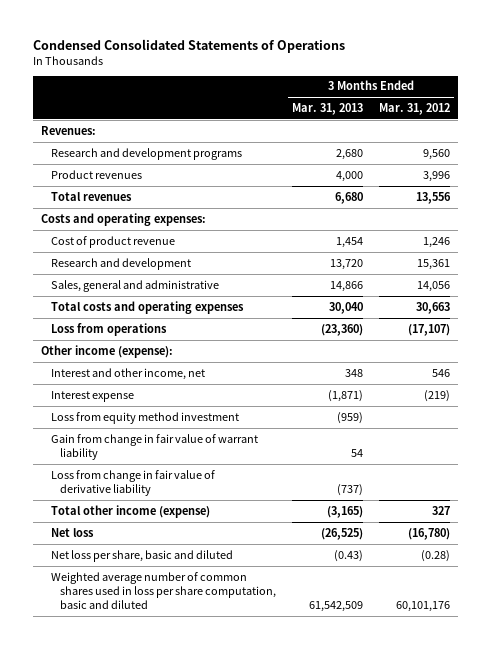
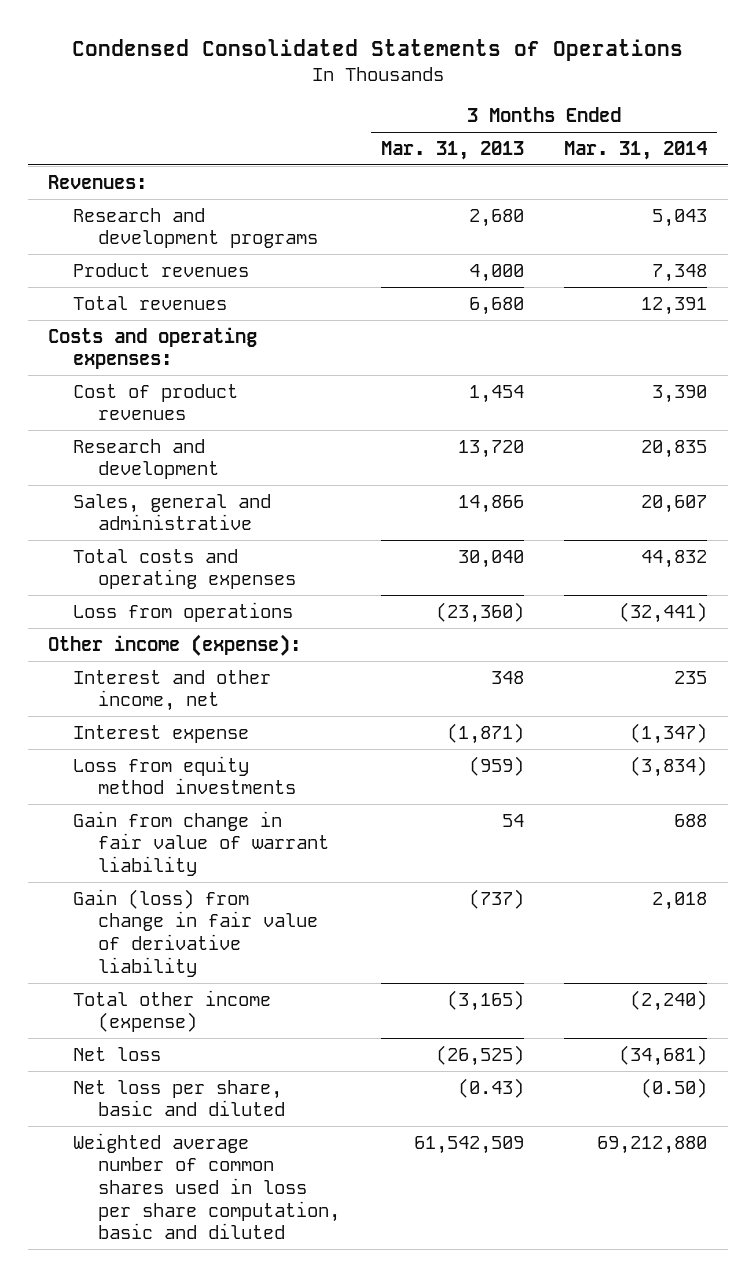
[378,102,450,115] Mar. 31, 2012 -> none
none -> [564,140,708,160] Mar. 31, 2014
[50,235,175,248] Cost of product revenue -> [73,383,239,421] Cost of product revenues
[50,411,239,424] Loss from equity method investment -> [73,755,297,795] Loss from equity method investments
[50,469,215,496] Loss from change in fair value of derivative liability -> [73,888,319,977] Gain (loss) from change in fair value of derivative liability

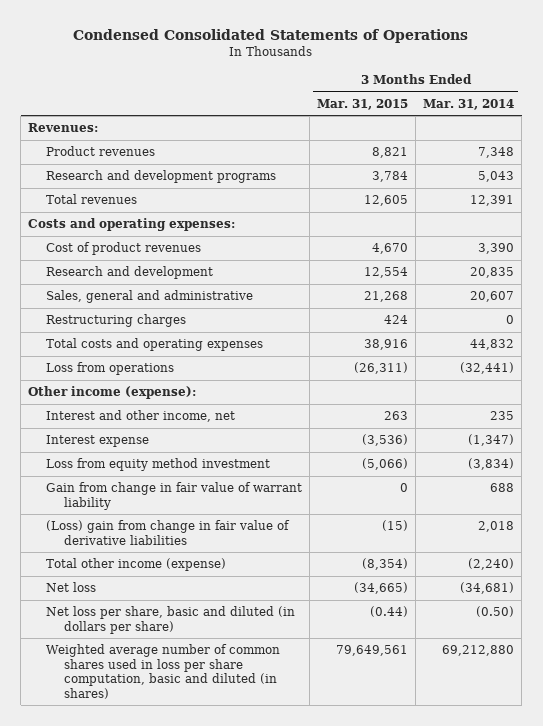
[380,140,524,160] Mar. 31, 2013 -> none
none -> [317,98,409,110] Mar. 31, 2015
[73,207,319,249] Research and development programs -> [45,170,276,184] Research and development programs
none -> [45,314,186,328] Restructuring charges
[73,755,297,795] Loss from equity method investments -> [45,458,270,472] Loss from equity method investment
[73,888,319,977] Gain (loss) from change in fair value of derivative liability -> [45,520,290,545] (Loss) gain from change in fair value of derivative liabilities
[73,1079,286,1117] Net loss per share, basic and diluted -> [45,606,295,634] Net loss per share, basic and diluted (in dollars per share)
[73,1132,341,1240] Weighted average number of common shares used in loss per share computation, basic and diluted -> [45,644,280,699] Weighted average number of common shares used in loss per share computation, basic and diluted (in shares)

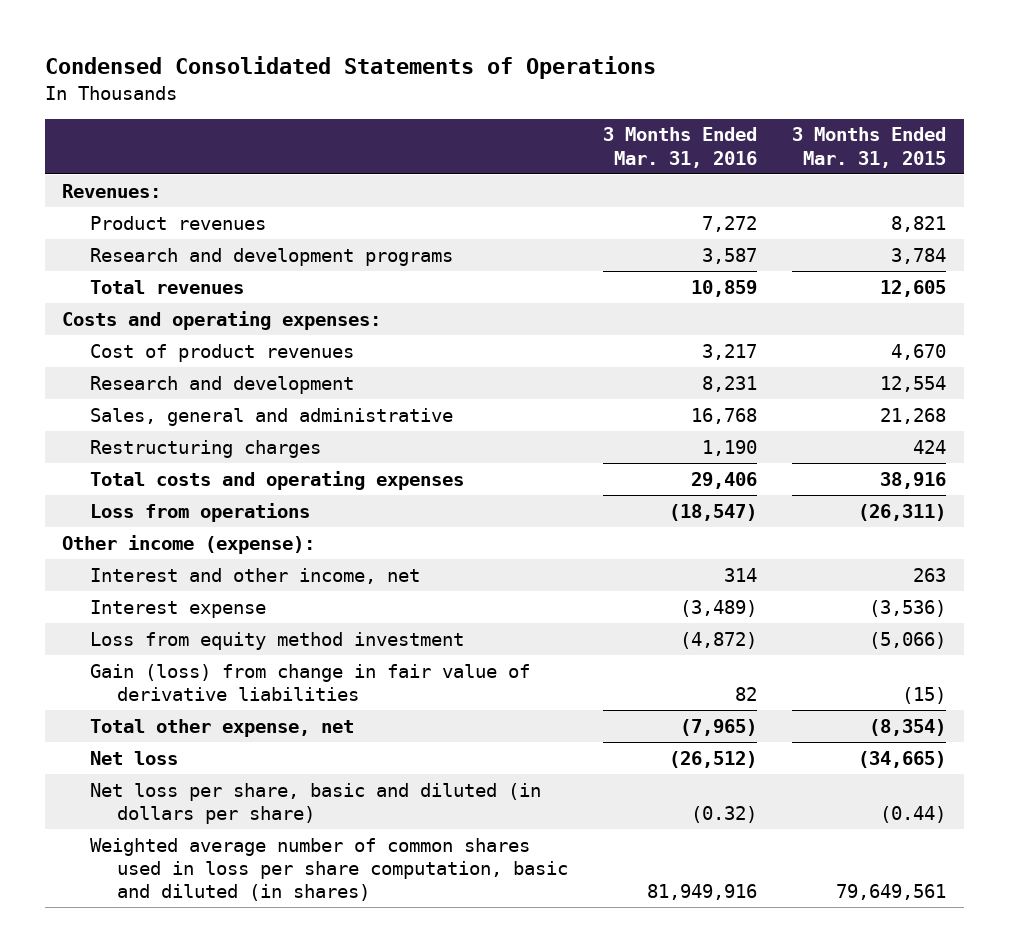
[423,98,515,110] Mar. 31, 2014 -> none
none -> [603,127,758,168] 3 Months Ended Mar. 31, 2016
[45,482,302,510] Gain from change in fair value of warrant liability -> none
[45,520,290,545] (Loss) gain from change in fair value of derivative liabilities -> [89,663,530,702] Gain (loss) from change in fair value of derivative liabilities
[45,558,226,572] Total other income (expense) -> [89,718,354,737] Total other expense, net

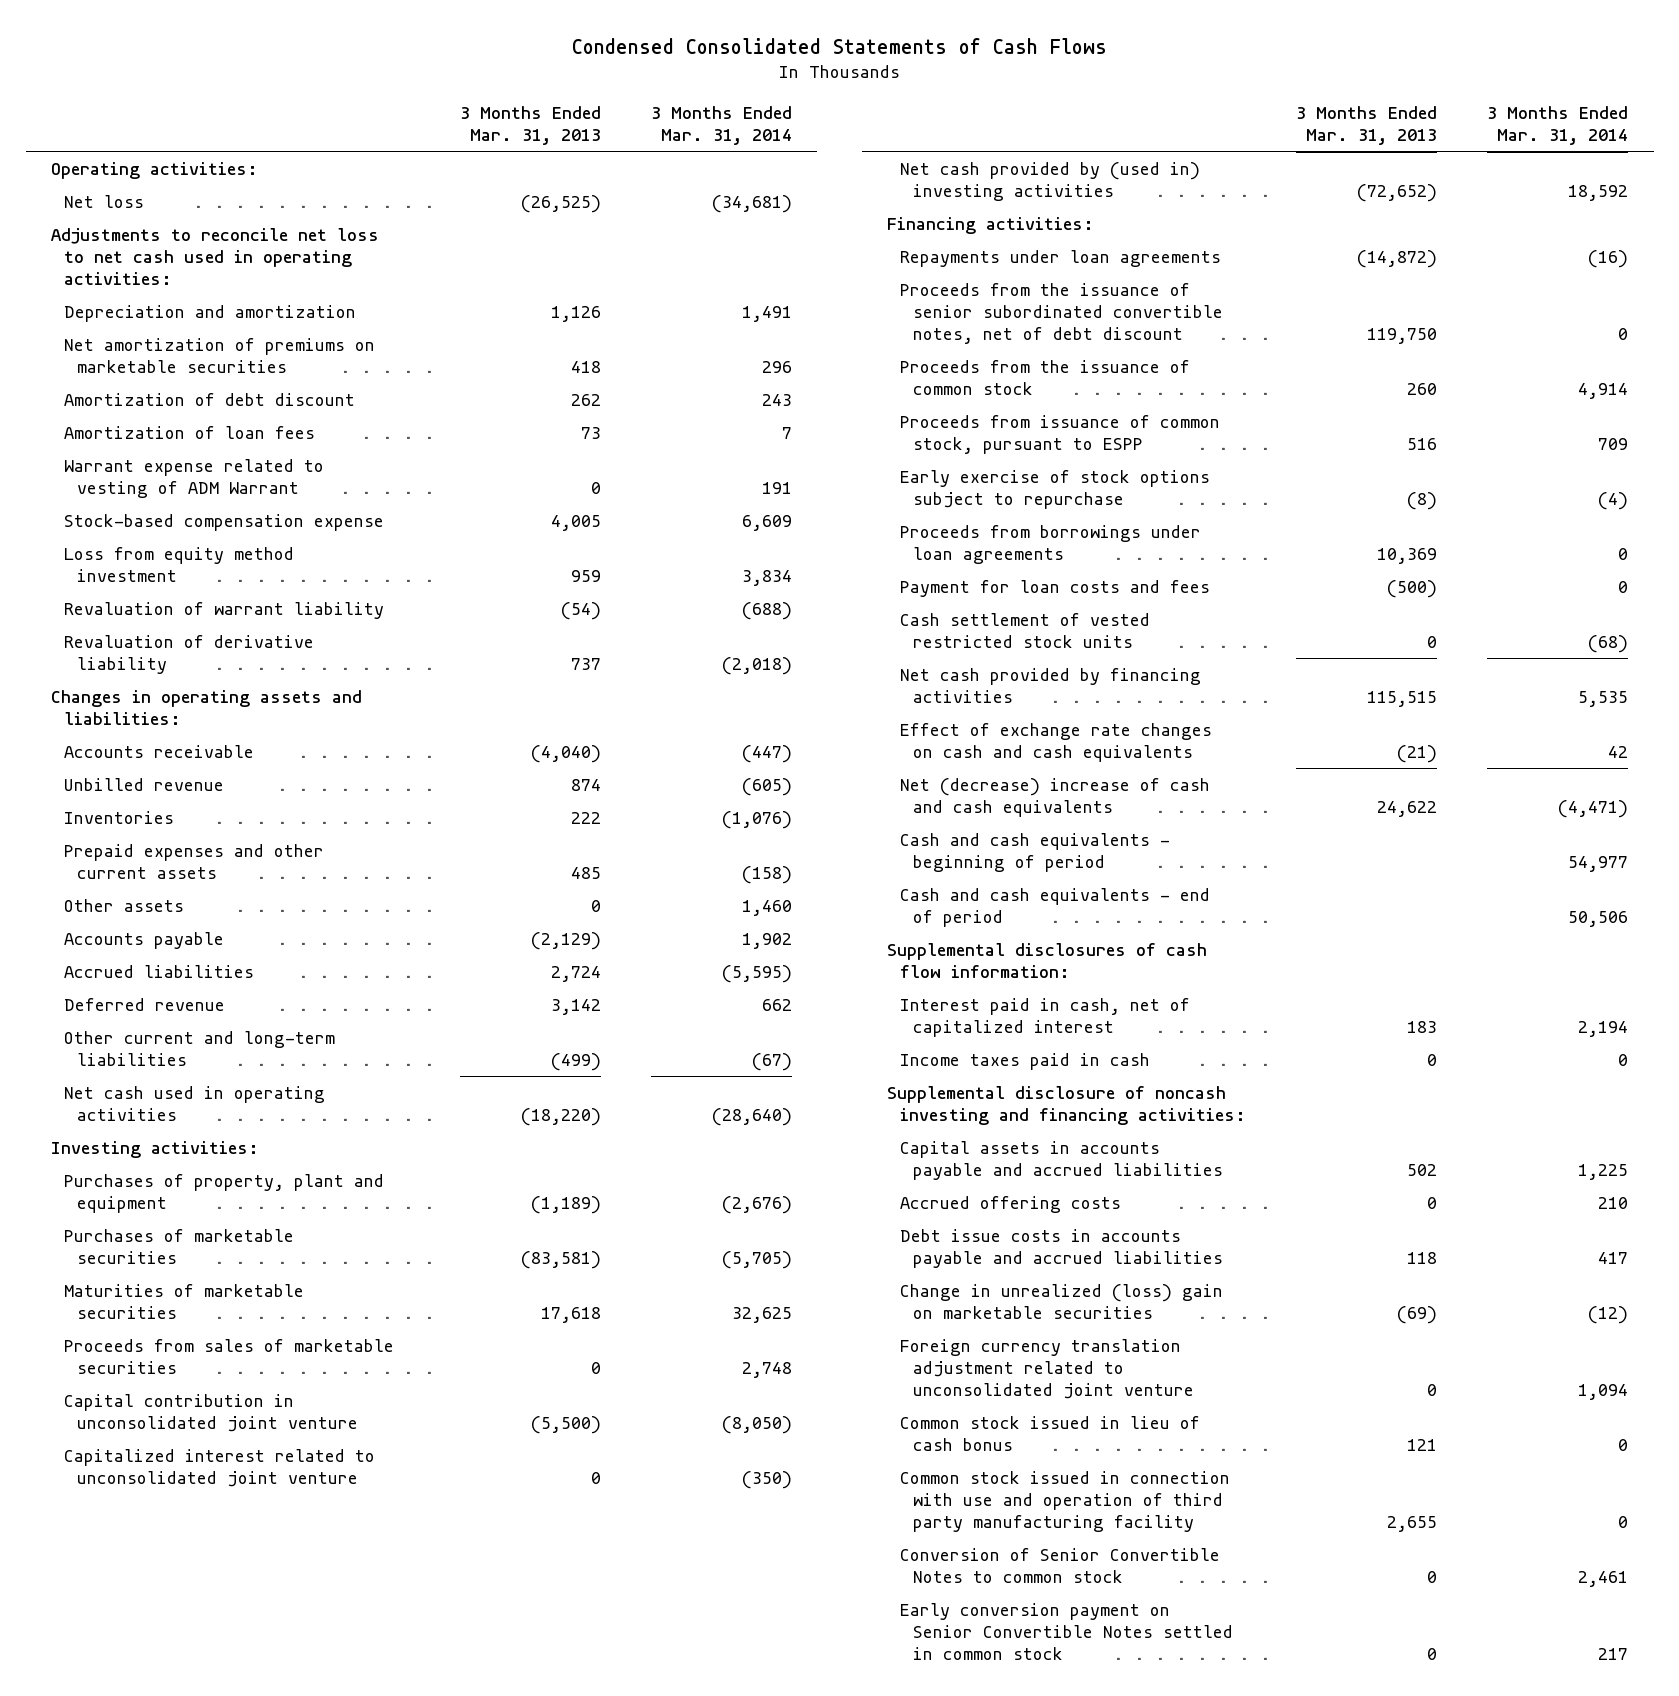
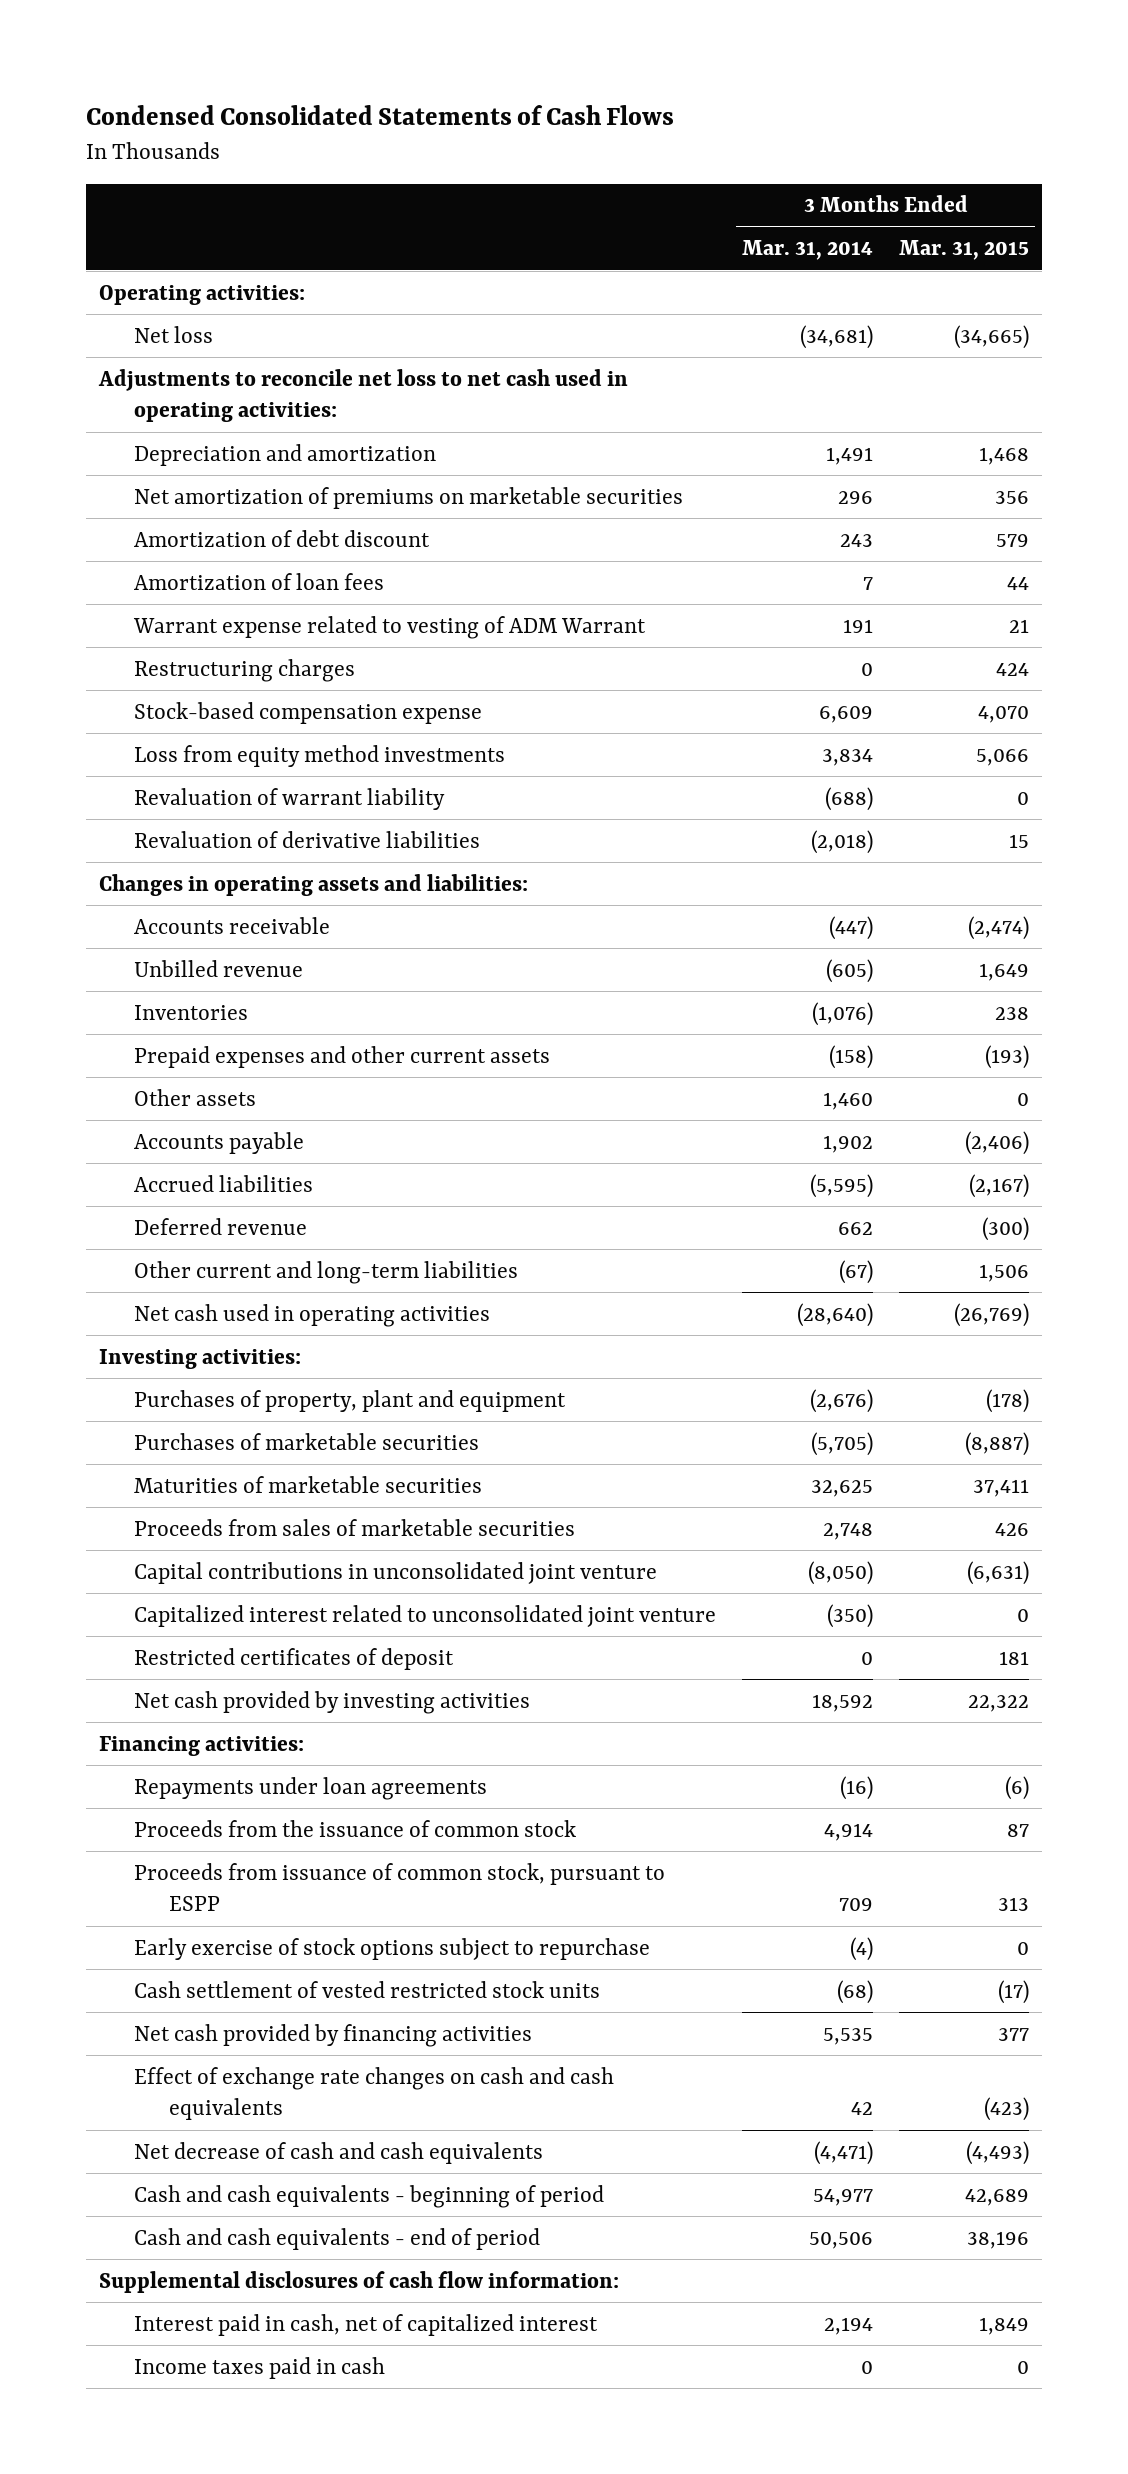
[459,105,601,145] 3 Months Ended Mar. 31, 2013 -> none
none -> [898,240,1029,261] Mar. 31, 2015
none -> [134,658,356,682] Restructuring charges
[63,546,294,582] Loss from equity method investment -> [134,744,506,767] Loss from equity method investments
[63,634,314,674] Revaluation of derivative liability -> [134,830,481,848] Revaluation of derivative liabilities
[63,1393,358,1432] Capital contribution in unconsolidated joint venture -> [134,1561,658,1584] Capital contributions in unconsolidated joint venture
none -> [134,1647,455,1670] Restricted certificates of deposit
[899,161,1200,201] Net cash provided by (used in) investing activities -> [134,1690,531,1714] Net cash provided by investing activities
[899,282,1223,344] Proceeds from the issuance of senior subordinated convertible notes, net of debt discount -> none
[899,524,1201,564] Proceeds from borrowings under loan agreements -> none
[899,579,1210,597] Payment for loan costs and fees -> none
[899,777,1210,817] Net (decrease) increase of cash and cash equivalents -> [134,2141,544,2164] Net decrease of cash and cash equivalents
[887,1085,1246,1125] Supplemental disclosure of noncash investing and financing activities: -> none
[899,1140,1223,1180] Capital assets in accounts payable and accrued liabilities -> none
[899,1195,1121,1213] Accrued offering costs -> none
[899,1228,1223,1268] Debt issue costs in accounts payable and accrued liabilities -> none
[899,1283,1223,1319] Change in unrealized (loss) gain on marketable securities -> none
[899,1338,1194,1399] Foreign currency translation adjustment related to unconsolidated joint venture -> none
[899,1415,1200,1451] Common stock issued in lieu of cash bonus -> none
[899,1470,1230,1532] Common stock issued in connection with use and operation of third party manufacturing facility -> none
[899,1547,1220,1583] Conversion of Senior Convertible Notes to common stock -> none
[899,1602,1233,1660] Early conversion payment on Senior Convertible Notes settled in common stock -> none

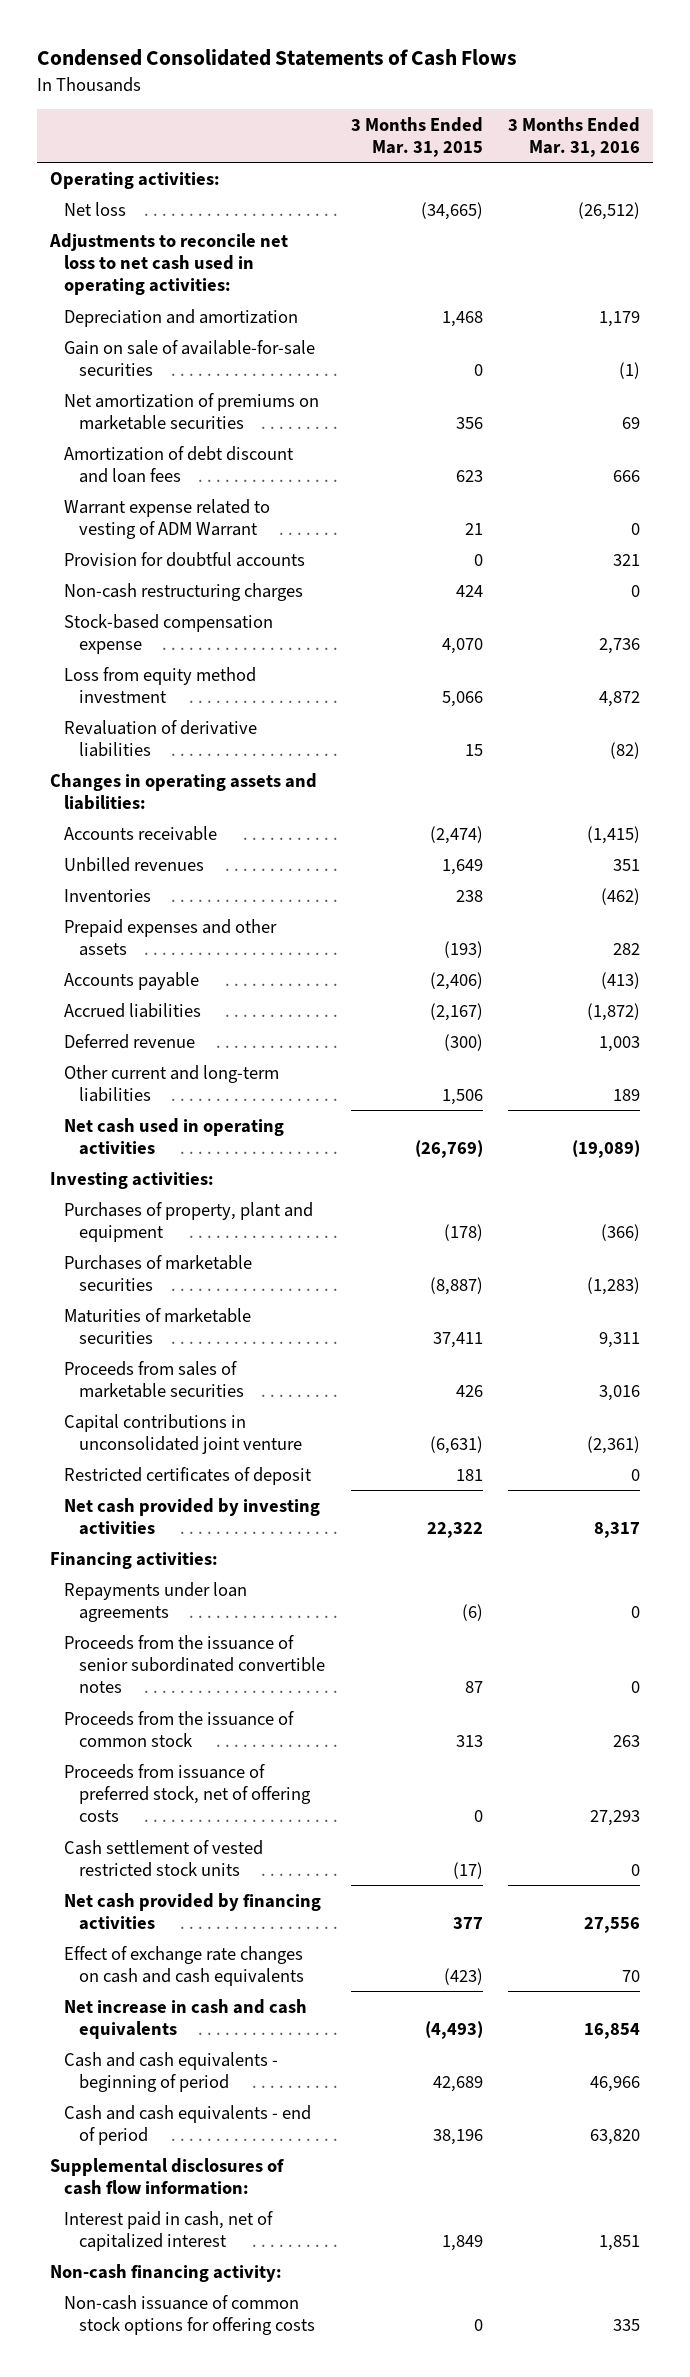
[742,240,874,261] Mar. 31, 2014 -> none
none -> [508,116,641,158] 3 Months Ended Mar. 31, 2016
none -> [64,339,316,377] Gain on sale of available-for-sale securities
[134,572,385,590] Amortization of loan fees -> none
[134,529,431,547] Amortization of debt discount -> [64,445,295,484] Amortization of debt discount and loan fees
[995,533,1029,547] 579 -> [455,470,483,483] 623
none -> [64,551,306,567] Provision for doubtful accounts
[134,658,356,682] Restructuring charges -> [64,582,304,601] Non-cash restructuring charges
[134,787,446,810] Revaluation of warrant liability -> none
[134,744,506,767] Loss from equity method investments -> [64,666,257,704] Loss from equity method investment
[134,959,304,977] Unbilled revenue -> [64,856,205,872] Unbilled revenues
[134,1088,257,1106] Other assets -> none
[134,1045,551,1068] Prepaid expenses and other current assets -> [64,918,278,957] Prepaid expenses and other assets
[134,1604,717,1627] Capitalized interest related to unconsolidated joint venture -> none
[134,1862,666,1912] Proceeds from issuance of common stock, pursuant to ESPP -> none
[134,1937,651,1960] Early exercise of stock options subject to repurchase -> none
none -> [64,1634,326,1694] Proceeds from the issuance of senior subordinated convertible notes
[1006,1823,1029,1837] 87 -> [455,1735,483,1748] 313
none -> [64,1763,312,1823] Proceeds from issuance of preferred stock, net of offering costs
[134,2141,544,2164] Net decrease of cash and cash equivalents -> [64,1998,308,2040] Net increase in cash and cash equivalents
[134,2356,386,2379] Income taxes paid in cash -> none
none -> [49,2263,282,2282] Non-cash financing activity:
none -> [64,2294,316,2336] Non-cash issuance of common stock options for offering costs

